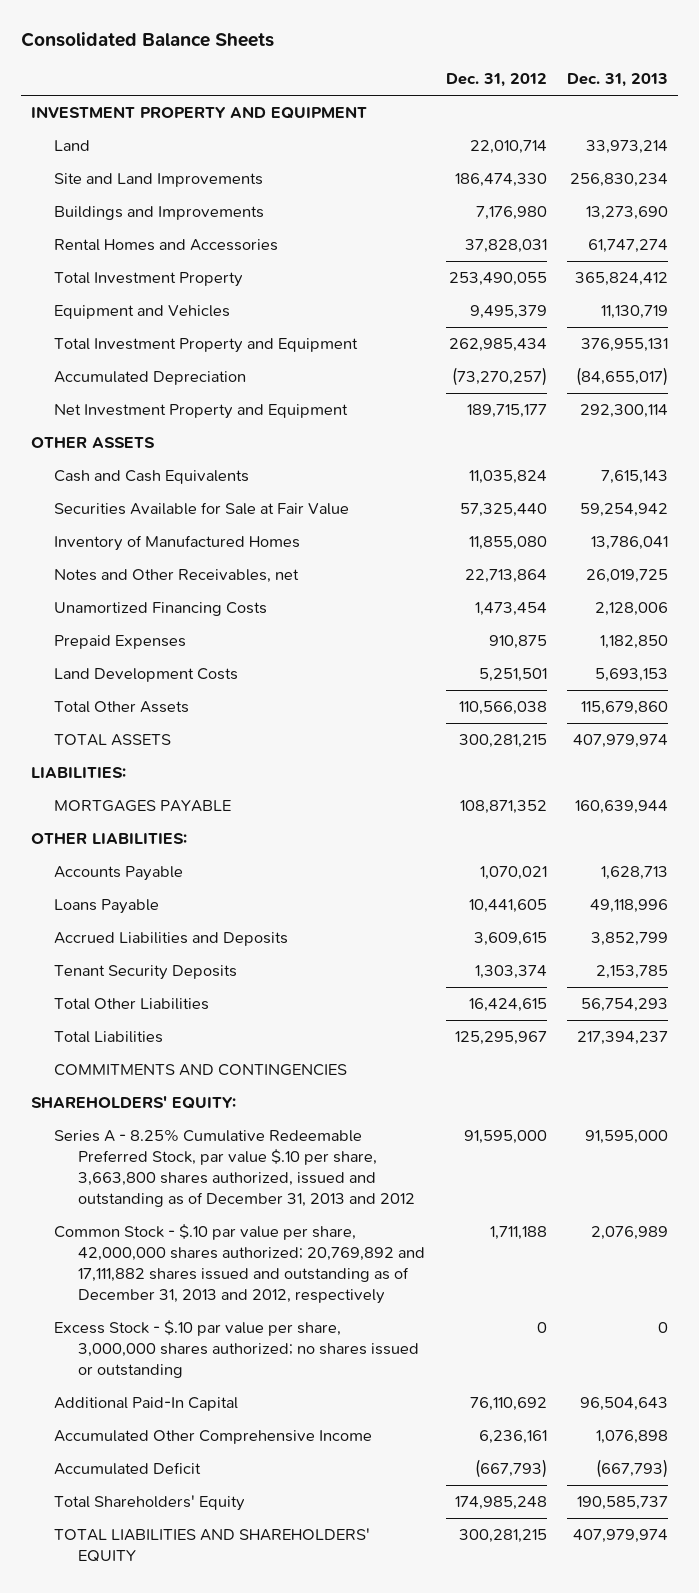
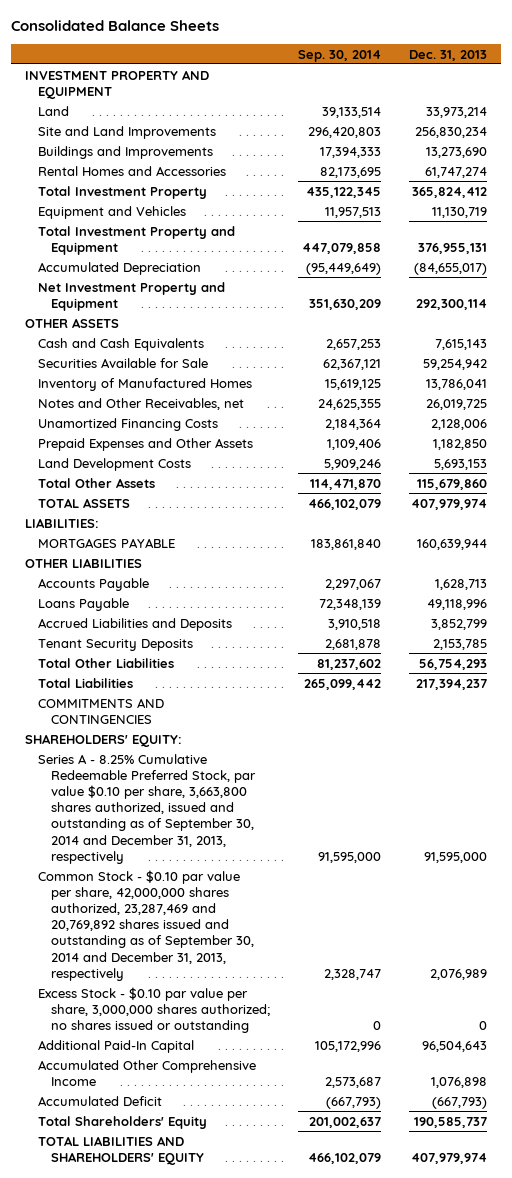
[445,73,547,88] Dec. 31, 2012 -> none
none -> [297,49,381,62] Sep. 30, 2014
[54,501,350,515] Securities Available for Sale at Fair Value -> [37,357,208,368] Securities Available for Sale
[54,634,187,649] Prepaid Expenses -> [37,437,253,451] Prepaid Expenses and Other Assets
[30,832,187,844] OTHER LIABILITIES: -> [24,557,142,568] OTHER LIABILITIES
[54,1128,416,1208] Series A - 8.25% Cumulative Redeemable Preferred Stock, par value $.10 per share, 3,663,800 shares authorized, issued and outstanding as of December 31, 2013 and 2012 -> [37,753,256,864] Series A - 8.25% Cumulative Redeemable Preferred Stock, par value $0.10 per share, 3,663,800 shares authorized, issued and outstanding as of September 30, 2014 and December 31, 2013, respectively
[54,1223,426,1305] Common Stock - $.10 par value per share, 42,000,000 shares authorized; 20,769,892 and 17,111,882 shares issued and outstanding as of December 31, 2013 and 2012, respectively -> [37,869,254,981] Common Stock - $0.10 par value per share, 42,000,000 shares authorized, 23,287,469 and 20,769,892 shares issued and outstanding as of September 30, 2014 and December 31, 2013, respectively
[54,1319,420,1379] Excess Stock - $.10 par value per share, 3,000,000 shares authorized; no shares issued or outstanding -> [37,986,270,1033] Excess Stock - $0.10 par value per share, 3,000,000 shares authorized; no shares issued or outstanding

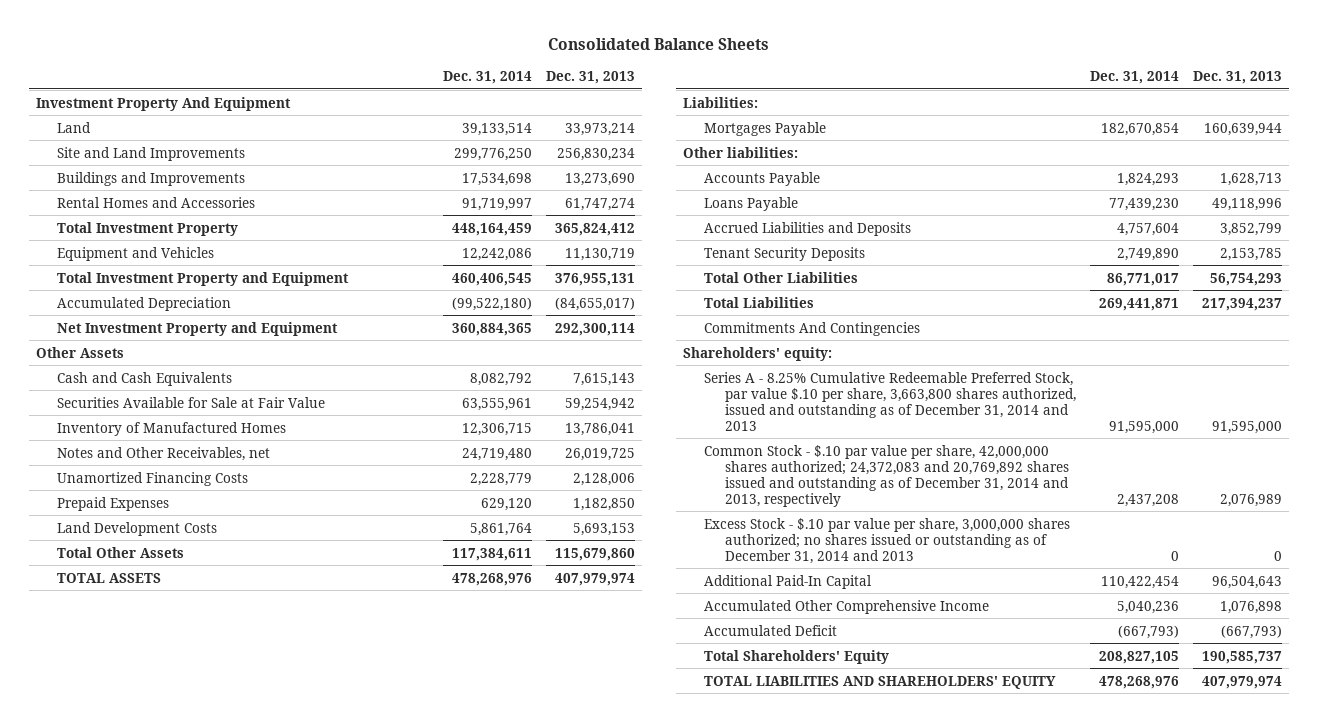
[297,49,381,62] Sep. 30, 2014 -> none
none -> [443,70,533,84] Dec. 31, 2014
[24,69,209,99] INVESTMENT PROPERTY AND EQUIPMENT -> [35,96,291,111] Investment Property And Equipment
[24,317,119,328] OTHER ASSETS -> [35,346,124,358] Other Assets
[37,357,208,368] Securities Available for Sale -> [56,396,325,408] Securities Available for Sale at Fair Value
[37,437,253,451] Prepaid Expenses and Other Assets -> [56,496,169,511] Prepaid Expenses
[24,517,99,528] LIABILITIES: -> [682,96,758,108] Liabilities:
[37,537,175,548] MORTGAGES PAYABLE -> [704,121,827,136] Mortgages Payable
[24,557,142,568] OTHER LIABILITIES -> [682,146,798,158] Other liabilities:
[37,697,164,724] COMMITMENTS AND CONTINGENCIES -> [704,321,921,336] Commitments And Contingencies
[24,733,182,747] SHAREHOLDERS' EQUITY: -> [682,346,832,361] Shareholders' equity:
[37,753,256,864] Series A - 8.25% Cumulative Redeemable Preferred Stock, par value $0.10 per share, 3,663,800 shares authorized, issued and outstanding as of September 30, 2014 and December 31, 2013, respectively -> [704,371,1077,431] Series A - 8.25% Cumulative Redeemable Preferred Stock, par value $.10 per share, 3,663,800 shares authorized, issued and outstanding as of December 31, 2014 and 2013
[37,869,254,981] Common Stock - $0.10 par value per share, 42,000,000 shares authorized, 23,287,469 and 20,769,892 shares issued and outstanding as of September 30, 2014 and December 31, 2013, respectively -> [704,444,1070,507] Common Stock - $.10 par value per share, 42,000,000 shares authorized; 24,372,083 and 20,769,892 shares issued and outstanding as of December 31, 2014 and 2013, respectively
[37,986,270,1033] Excess Stock - $0.10 par value per share, 3,000,000 shares authorized; no shares issued or outstanding -> [704,517,1071,564] Excess Stock - $.10 par value per share, 3,000,000 shares authorized; no shares issued or outstanding as of December 31, 2014 and 2013

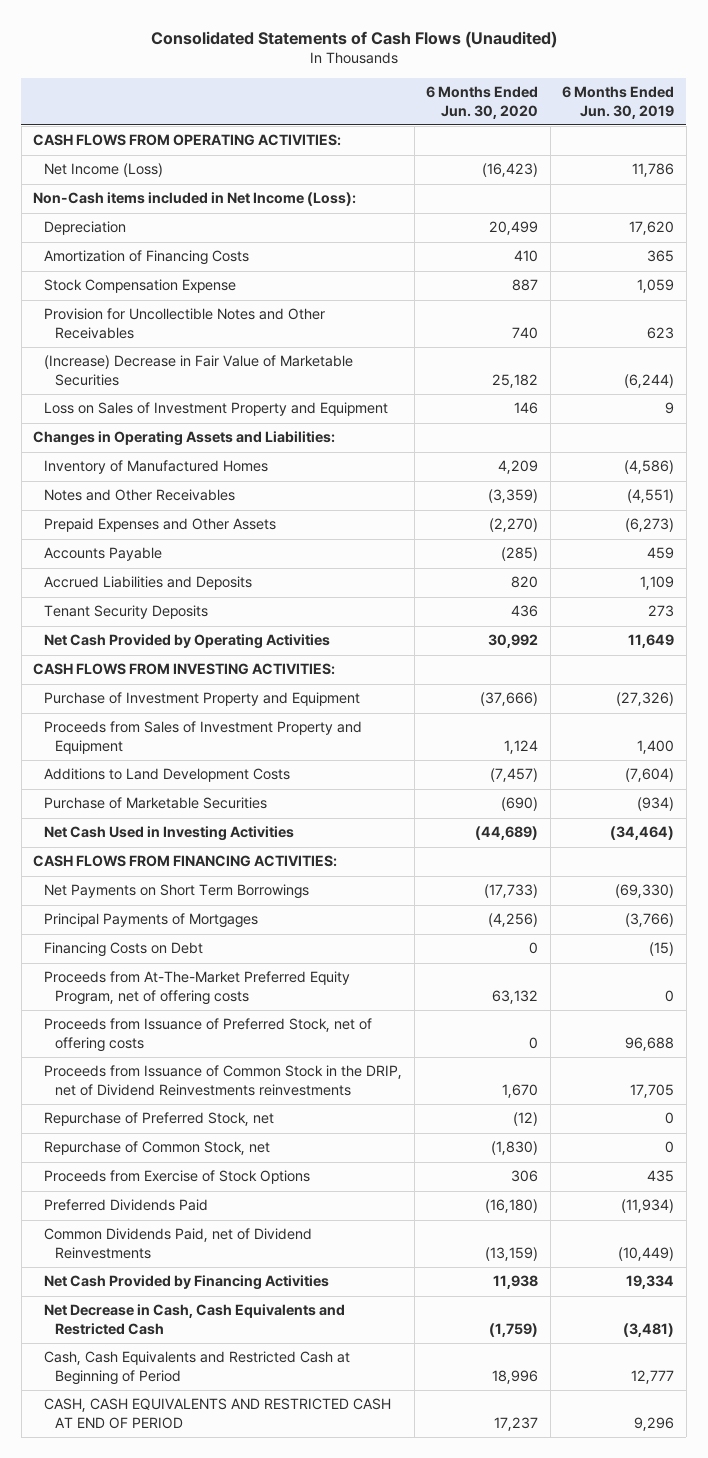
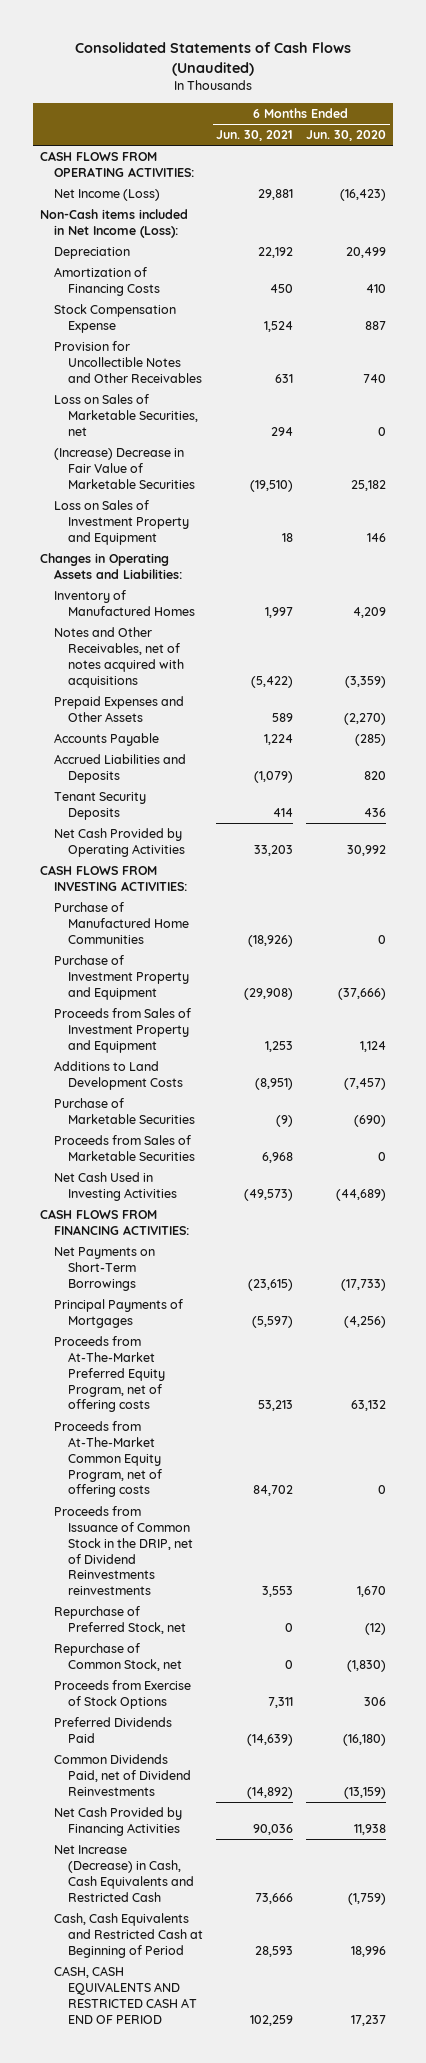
[562,86,675,119] 6 Months Ended Jun. 30, 2019 -> none
none -> [216,130,294,142] Jun. 30, 2021
none -> [54,394,199,436] Loss on Sales of Marketable Securities, net
[44,489,236,502] Notes and Other Receivables -> [54,627,185,688] Notes and Other Receivables, net of notes acquired with acquisitions
none -> [54,902,190,944] Purchase of Manufactured Home Communities
none -> [54,1135,196,1161] Proceeds from Sales of Marketable Securities
[44,884,310,900] Net Payments on Short Term Borrowings -> [54,1247,156,1291] Net Payments on Short-Term Borrowings
[44,942,204,958] Financing Costs on Debt -> none
[44,1018,373,1052] Proceeds from Issuance of Preferred Stock, net of offering costs -> none
none -> [54,1421,163,1498] Proceeds from At-The-Market Common Equity Program, net of offering costs
[44,1304,346,1335] Net Decrease in Cash, Cash Equivalents and Restricted Cash -> [54,1845,195,1902] Net Increase (Decrease) in Cash, Cash Equivalents and Restricted Cash

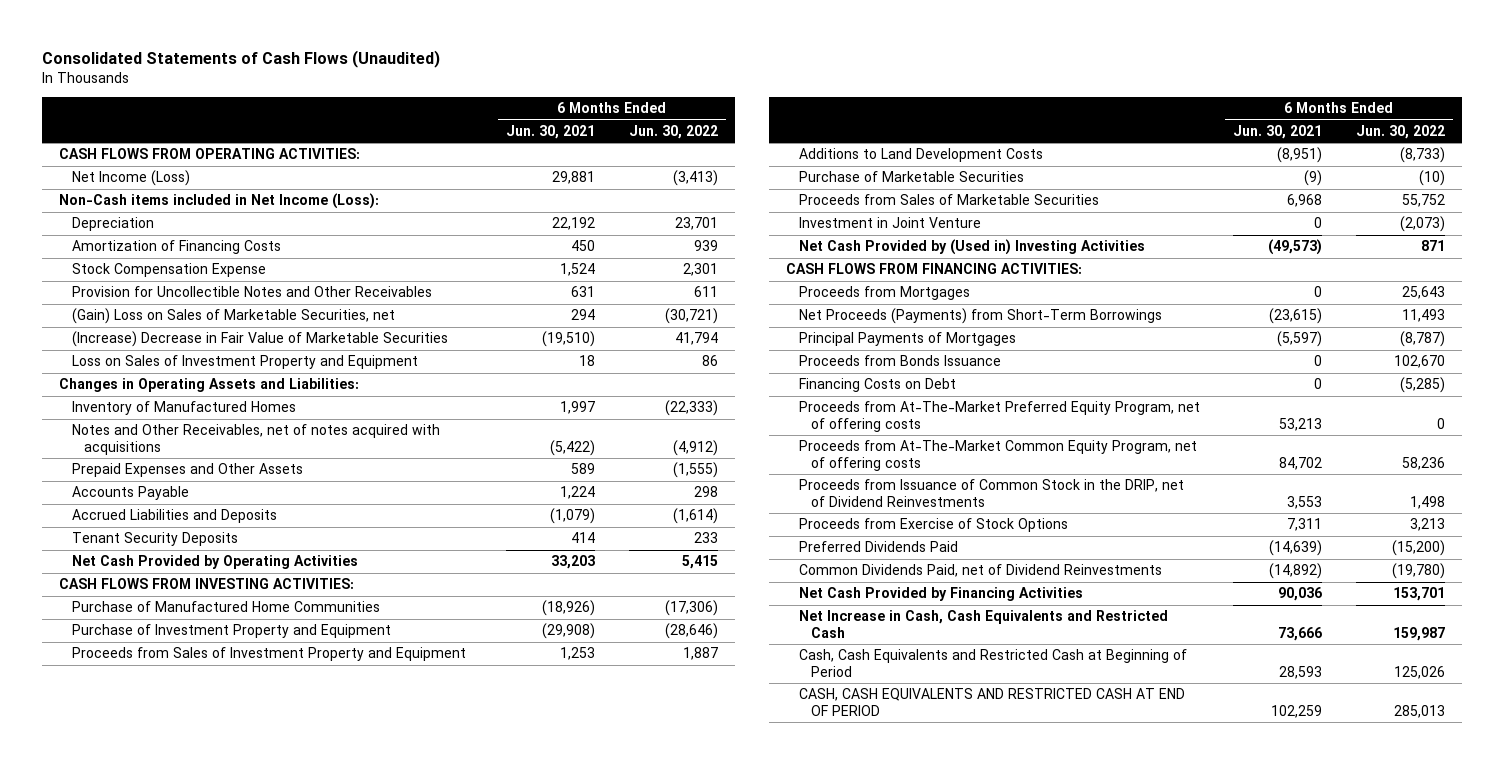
[306,130,387,142] Jun. 30, 2020 -> none
none -> [628,124,718,139] Jun. 30, 2022
[54,394,199,436] Loss on Sales of Marketable Securities, net -> [71,308,395,325] (Gain) Loss on Sales of Marketable Securities, net
none -> [798,217,981,229] Investment in Joint Venture
[54,1172,178,1201] Net Cash Used in Investing Activities -> [798,239,1145,256] Net Cash Provided by (Used in) Investing Activities
none -> [798,286,970,301] Proceeds from Mortgages
[54,1247,156,1291] Net Payments on Short-Term Borrowings -> [798,308,1162,325] Net Proceeds (Payments) from Short-Term Borrowings
none -> [798,355,1001,367] Proceeds from Bonds Issuance
none -> [798,378,956,393] Financing Costs on Debt
[54,1606,187,1634] Repurchase of Preferred Stock, net -> none
[54,1643,183,1671] Repurchase of Common Stock, net -> none
[54,1506,194,1596] Proceeds from Issuance of Common Stock in the DRIP, net of Dividend Reinvestments reinvestments -> [798,479,1184,507] Proceeds from Issuance of Common Stock in the DRIP, net of Dividend Reinvestments
[54,1845,195,1902] Net Increase (Decrease) in Cash, Cash Equivalents and Restricted Cash -> [798,610,1168,638] Net Increase in Cash, Cash Equivalents and Restricted Cash

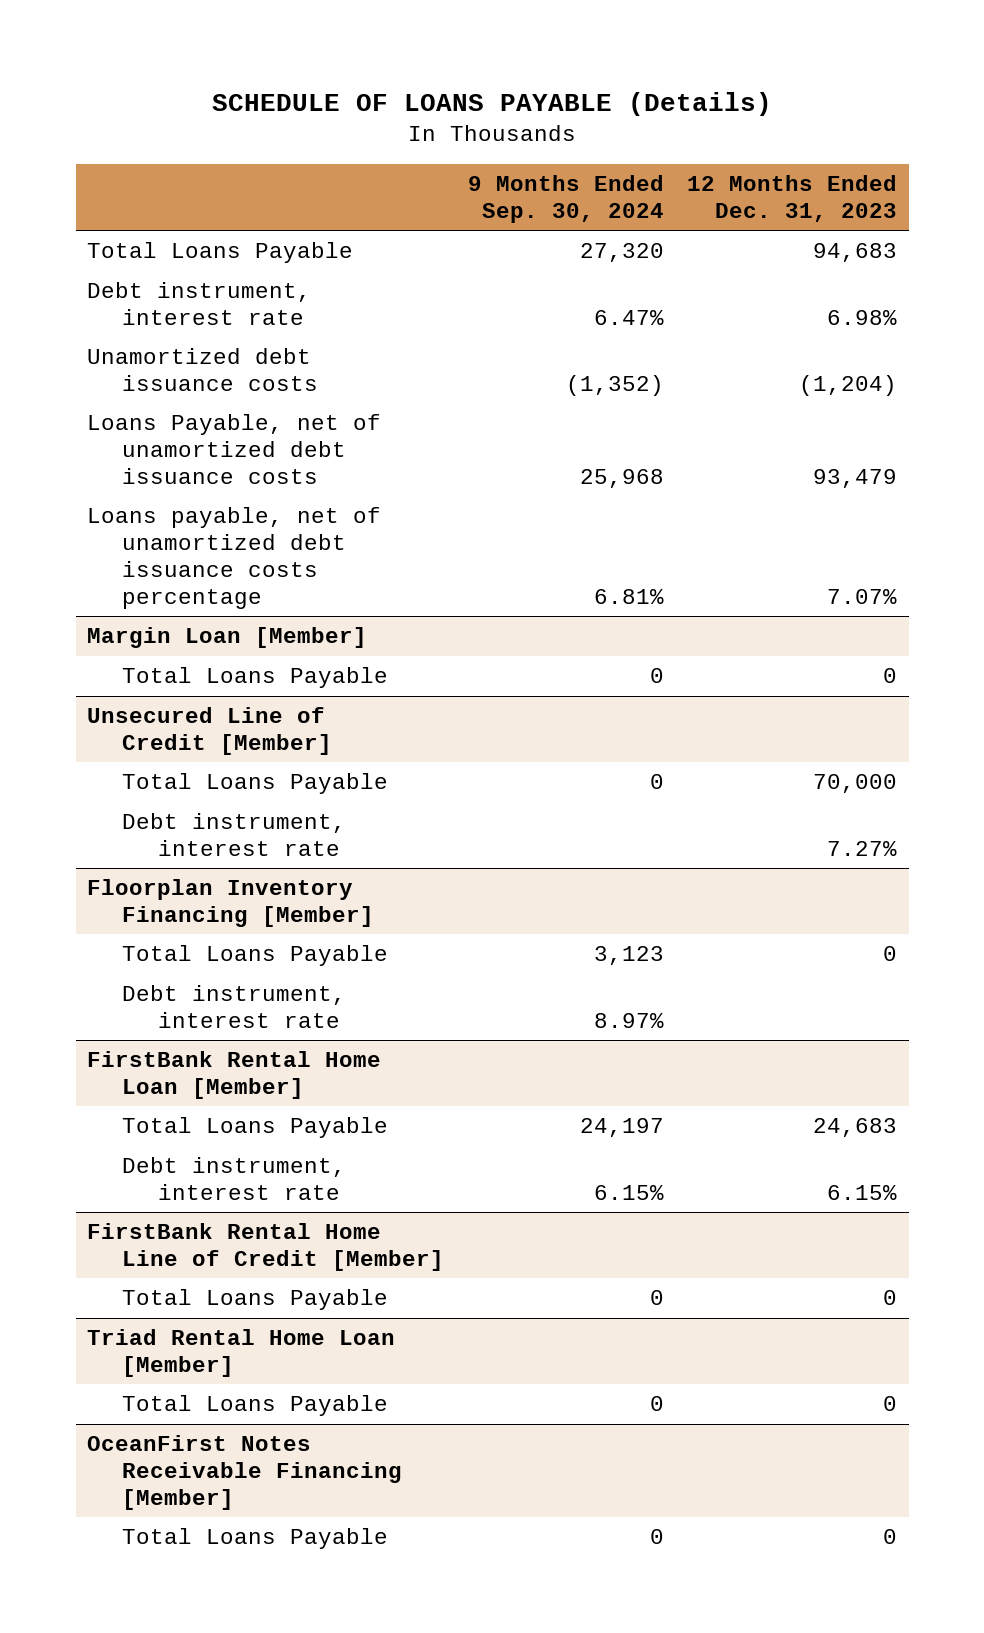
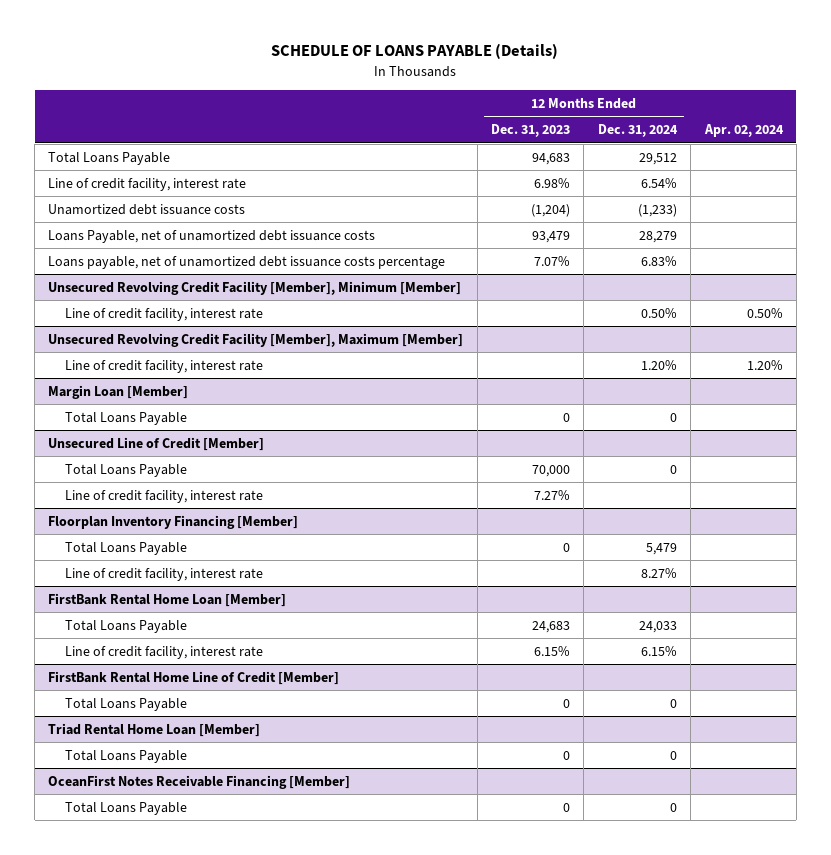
[467,175,664,223] 9 Months Ended Sep. 30, 2024 -> none
none -> [597,124,678,138] Dec. 31, 2024
none -> [703,124,784,138] Apr. 02, 2024
[87,282,312,326] Debt instrument, interest rate -> [48,177,247,191] Line of credit facility, interest rate
none -> [48,280,462,295] Unsecured Revolving Credit Facility [Member], Minimum [Member]
none -> [65,307,264,321] Line of credit facility, interest rate
none -> [48,332,464,347] Unsecured Revolving Credit Facility [Member], Maximum [Member]
none -> [65,359,264,373] Line of credit facility, interest rate
[122,813,347,857] Debt instrument, interest rate -> [65,489,264,503] Line of credit facility, interest rate
[122,985,347,1029] Debt instrument, interest rate -> [65,567,264,581] Line of credit facility, interest rate
[122,1157,347,1201] Debt instrument, interest rate -> [65,645,264,659] Line of credit facility, interest rate

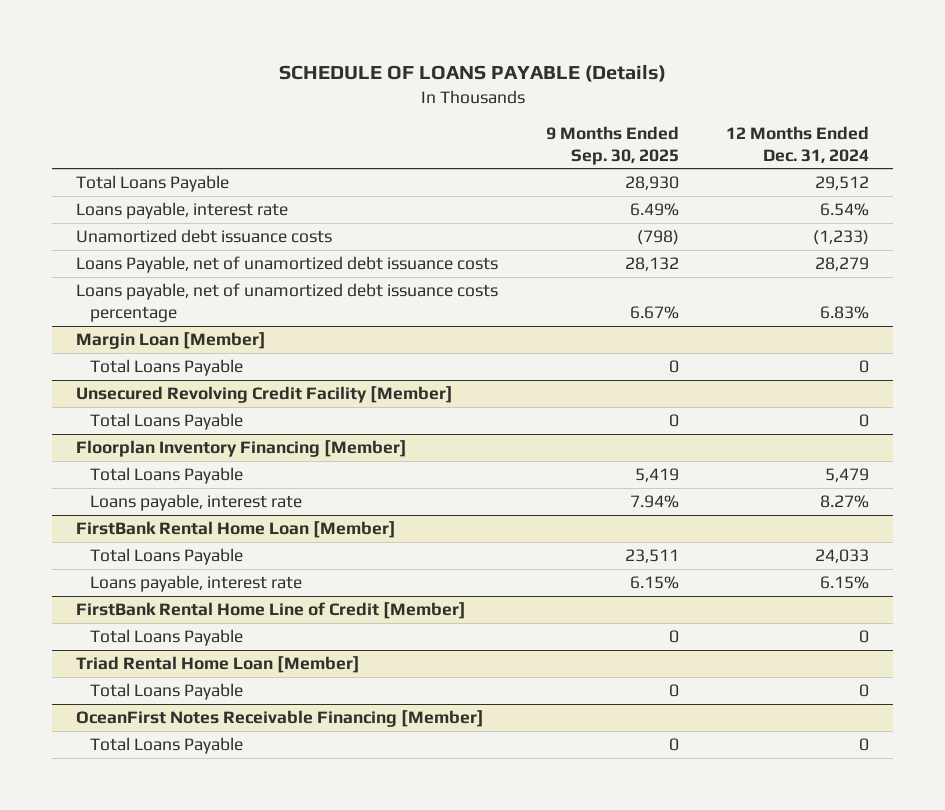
[491,124,571,138] Dec. 31, 2023 -> none
[703,124,784,138] Apr. 02, 2024 -> none
none -> [545,125,679,165] 9 Months Ended Sep. 30, 2025
[48,177,247,191] Line of credit facility, interest rate -> [76,201,289,219] Loans payable, interest rate
[48,280,462,295] Unsecured Revolving Credit Facility [Member], Minimum [Member] -> none
[65,307,264,321] Line of credit facility, interest rate -> none
[48,332,464,347] Unsecured Revolving Credit Facility [Member], Maximum [Member] -> none
[65,359,264,373] Line of credit facility, interest rate -> none
[48,436,265,451] Unsecured Line of Credit [Member] -> none
none -> [76,385,454,403] Unsecured Revolving Credit Facility [Member]
[65,489,264,503] Line of credit facility, interest rate -> none
[65,567,264,581] Line of credit facility, interest rate -> [89,493,302,511] Loans payable, interest rate
[65,645,264,659] Line of credit facility, interest rate -> [89,574,302,592] Loans payable, interest rate

